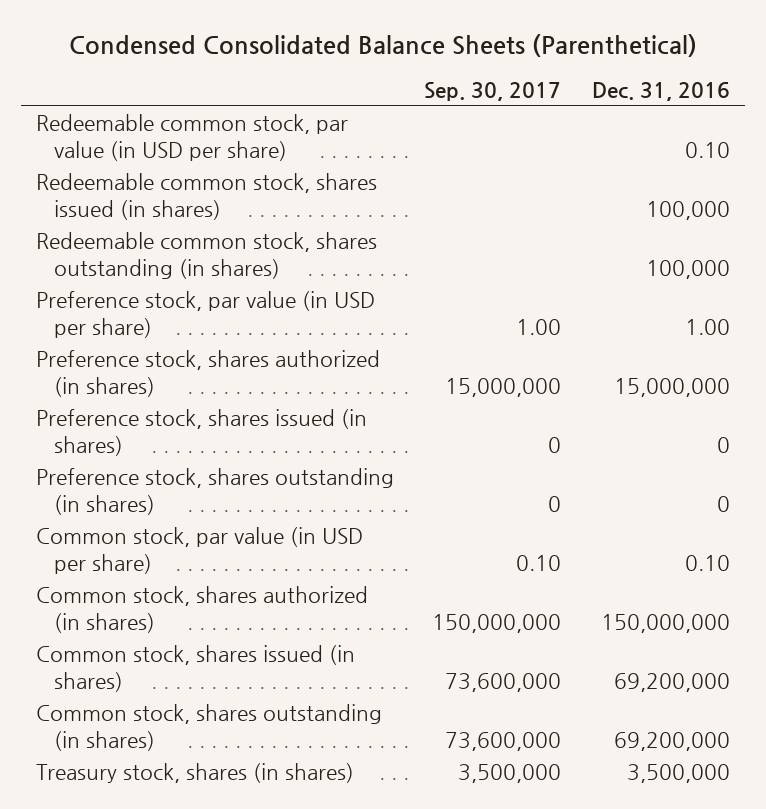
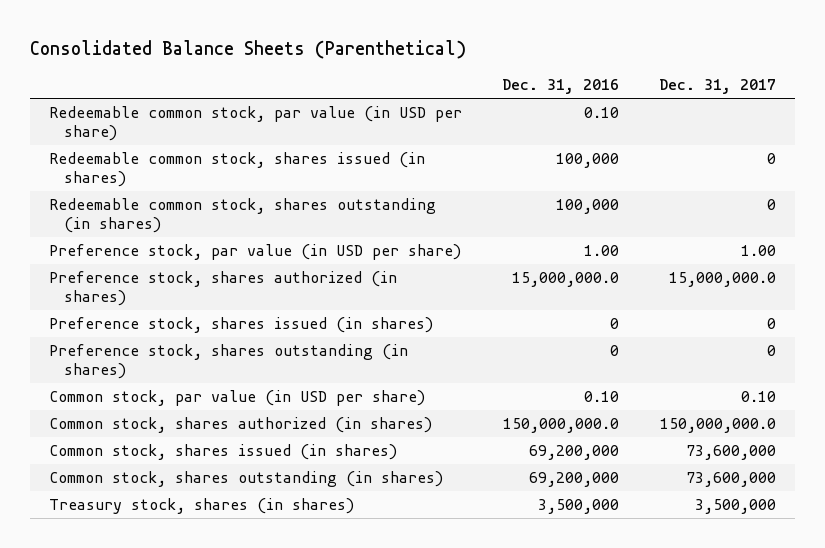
[68,33,697,57] Condensed Consolidated Balance Sheets (Parenthetical) -> [29,39,466,59] Consolidated Balance Sheets (Parenthetical)
[424,81,562,101] Sep. 30, 2017 -> none
none -> [658,79,776,95] Dec. 31, 2017
[613,377,730,397] 15,000,000 -> [511,272,619,288] 15,000,000.0
[600,613,730,633] 150,000,000 -> [502,418,619,434] 150,000,000.0

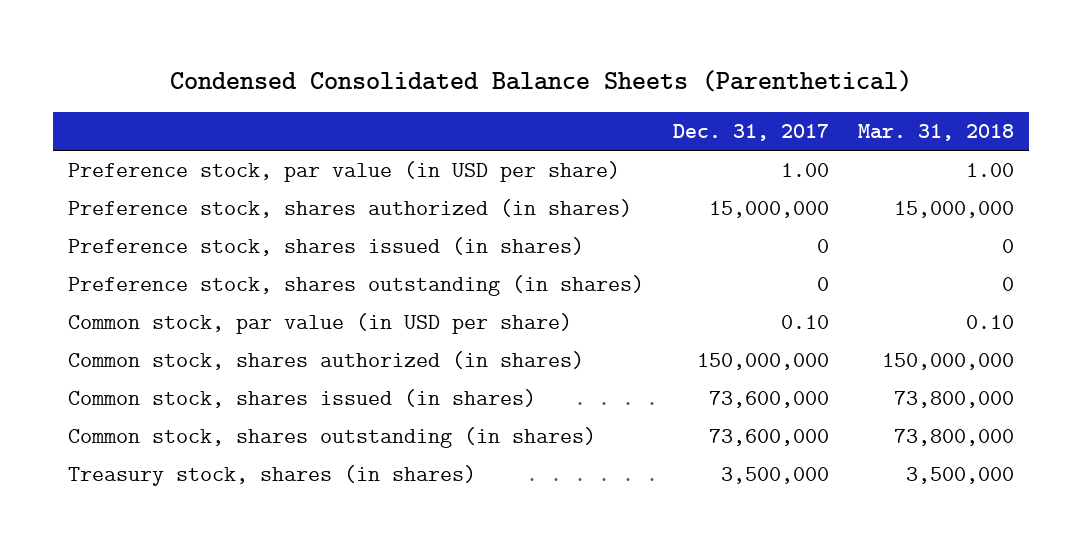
[29,39,466,59] Consolidated Balance Sheets (Parenthetical) -> [169,69,912,92] Condensed Consolidated Balance Sheets (Parenthetical)
[501,79,619,95] Dec. 31, 2016 -> none
none -> [858,124,1015,142] Mar. 31, 2018
[49,106,463,142] Redeemable common stock, par value (in USD per share) -> none
[49,152,426,188] Redeemable common stock, shares issued (in shares) -> none
[49,198,437,234] Redeemable common stock, shares outstanding (in shares) -> none
[668,272,776,288] 15,000,000.0 -> [708,201,829,219] 15,000,000
[659,418,776,434] 150,000,000.0 -> [696,353,829,371] 150,000,000

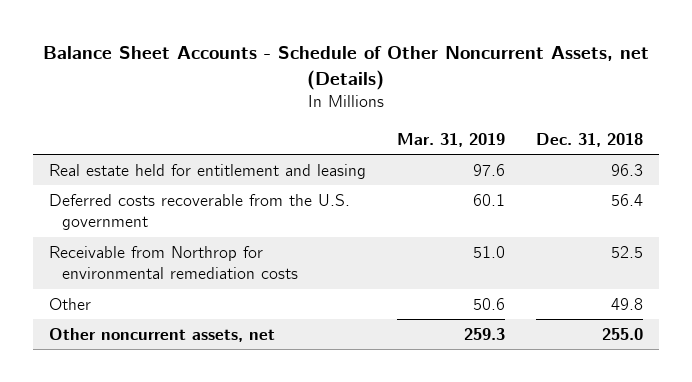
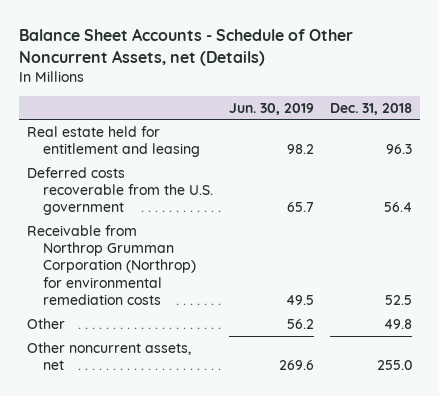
[396,132,505,147] Mar. 31, 2019 -> none
none -> [228,102,314,115] Jun. 30, 2019
[48,245,299,280] Receivable from Northrop for environmental remediation costs -> [27,224,196,306] Receivable from Northrop Grumman Corporation (Northrop) for environmental remediation costs

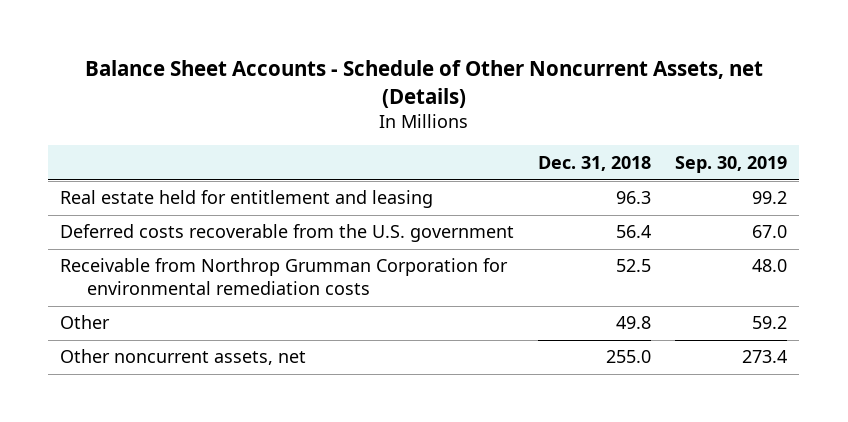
[228,102,314,115] Jun. 30, 2019 -> none
none -> [675,155,788,173] Sep. 30, 2019
[27,224,196,306] Receivable from Northrop Grumman Corporation (Northrop) for environmental remediation costs -> [60,258,509,295] Receivable from Northrop Grumman Corporation for environmental remediation costs

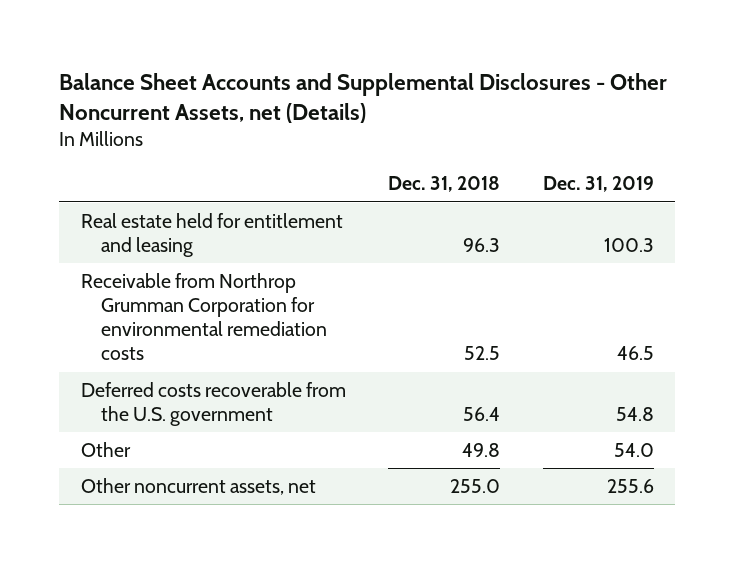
[84,60,763,108] Balance Sheet Accounts - Schedule of Other Noncurrent Assets, net (Details) -> [59,72,668,123] Balance Sheet Accounts and Supplemental Disclosures - Other Noncurrent Assets, net (Details)
[675,155,788,173] Sep. 30, 2019 -> none
none -> [542,176,654,193] Dec. 31, 2019
[60,224,515,243] Deferred costs recoverable from the U.S. government -> [80,381,346,427] Deferred costs recoverable from the U.S. government

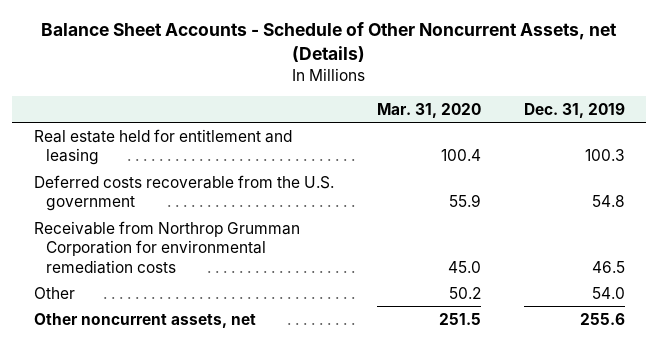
[59,72,668,123] Balance Sheet Accounts and Supplemental Disclosures - Other Noncurrent Assets, net (Details) -> [41,22,618,63] Balance Sheet Accounts - Schedule of Other Noncurrent Assets, net (Details)
[388,176,501,193] Dec. 31, 2018 -> none
none -> [376,102,481,118] Mar. 31, 2020
[80,272,327,361] Receivable from Northrop Grumman Corporation for environmental remediation costs -> [33,220,300,274] Receivable from Northrop Grumman Corporation for environmental remediation costs

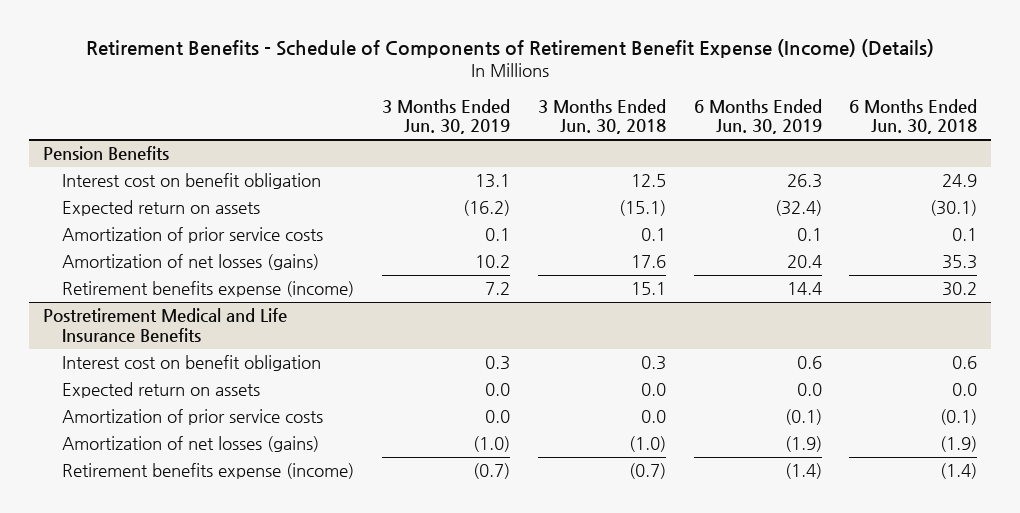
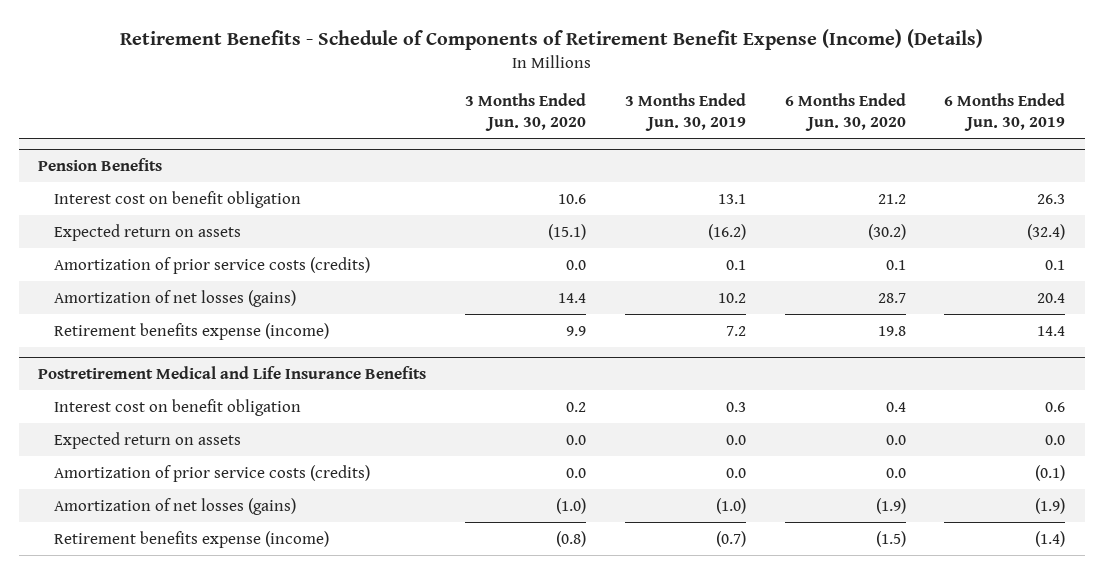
[537,98,666,135] 3 Months Ended Jun. 30, 2018 -> none
[849,98,978,135] 6 Months Ended Jun. 30, 2018 -> none
none -> [464,93,586,131] 3 Months Ended Jun. 30, 2020
none -> [784,93,906,131] 6 Months Ended Jun. 30, 2020
[61,227,323,244] Amortization of prior service costs -> [53,256,370,274] Amortization of prior service costs (credits)
[61,409,323,426] Amortization of prior service costs -> [53,464,370,482] Amortization of prior service costs (credits)

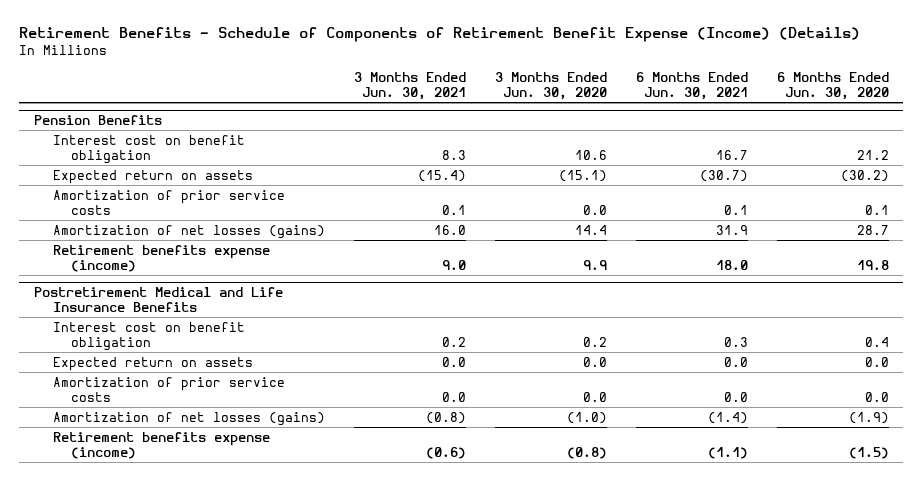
[624,93,746,131] 3 Months Ended Jun. 30, 2019 -> none
[944,93,1066,131] 6 Months Ended Jun. 30, 2019 -> none
none -> [353,71,466,100] 3 Months Ended Jun. 30, 2021
none -> [635,71,748,100] 6 Months Ended Jun. 30, 2021
[53,256,370,274] Amortization of prior service costs (credits) -> [52,189,285,215] Amortization of prior service costs
[53,464,370,482] Amortization of prior service costs (credits) -> [52,376,285,402] Amortization of prior service costs

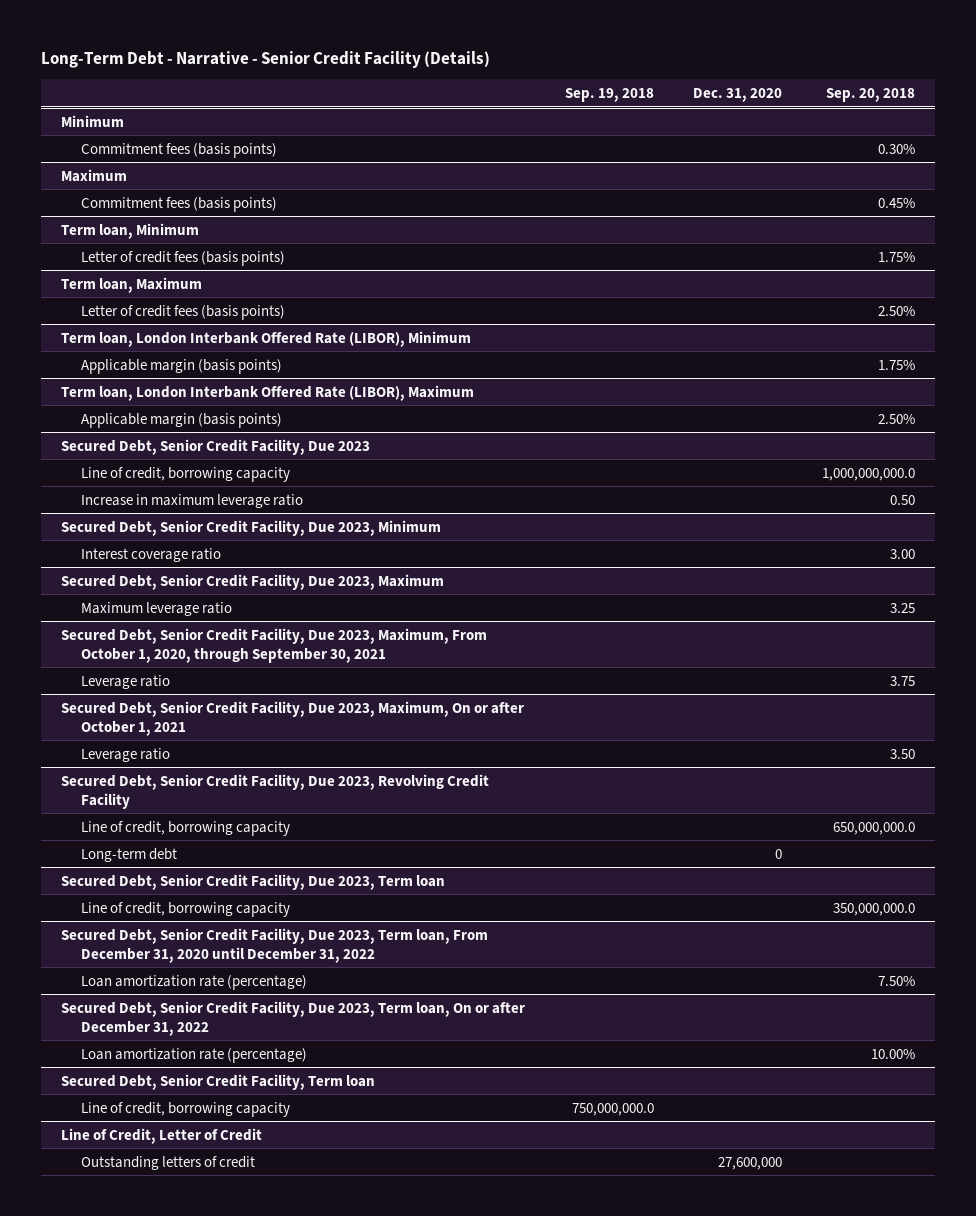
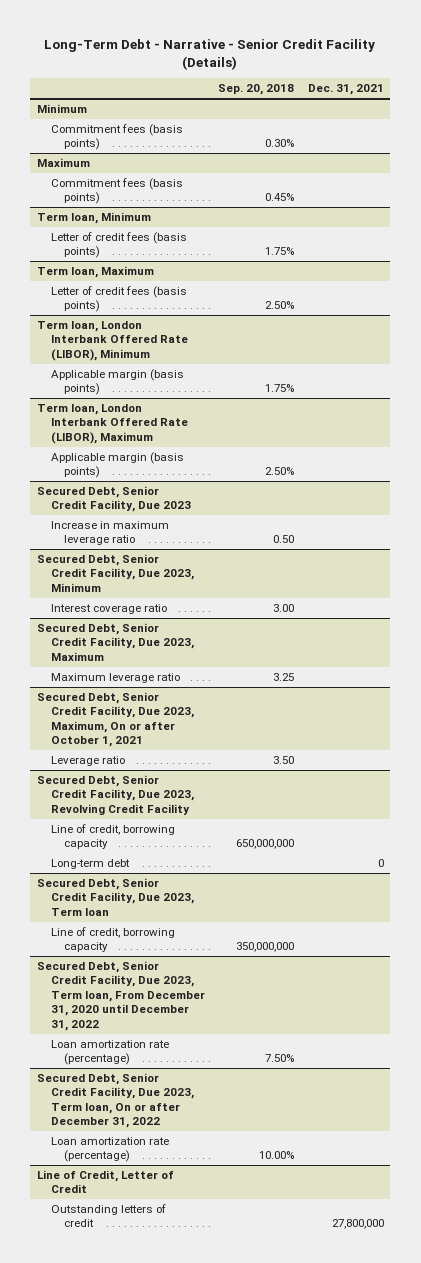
[564,87,654,102] Sep. 19, 2018 -> none
[693,87,783,102] Dec. 31, 2020 -> none
none -> [307,84,384,96] Dec. 31, 2021
[81,466,291,482] Line of credit, borrowing capacity -> none
[61,627,488,663] Secured Debt, Senior Credit Facility, Due 2023, Maximum, From October 1, 2020, through September 30, 2021 -> none
[81,674,171,689] Leverage ratio -> none
[832,821,915,835] 650,000,000.0 -> [236,839,295,850] 650,000,000
[832,902,915,916] 350,000,000.0 -> [236,942,295,953] 350,000,000
[61,1073,376,1090] Secured Debt, Senior Credit Facility, Term loan -> none
[81,1101,291,1117] Line of credit, borrowing capacity -> none

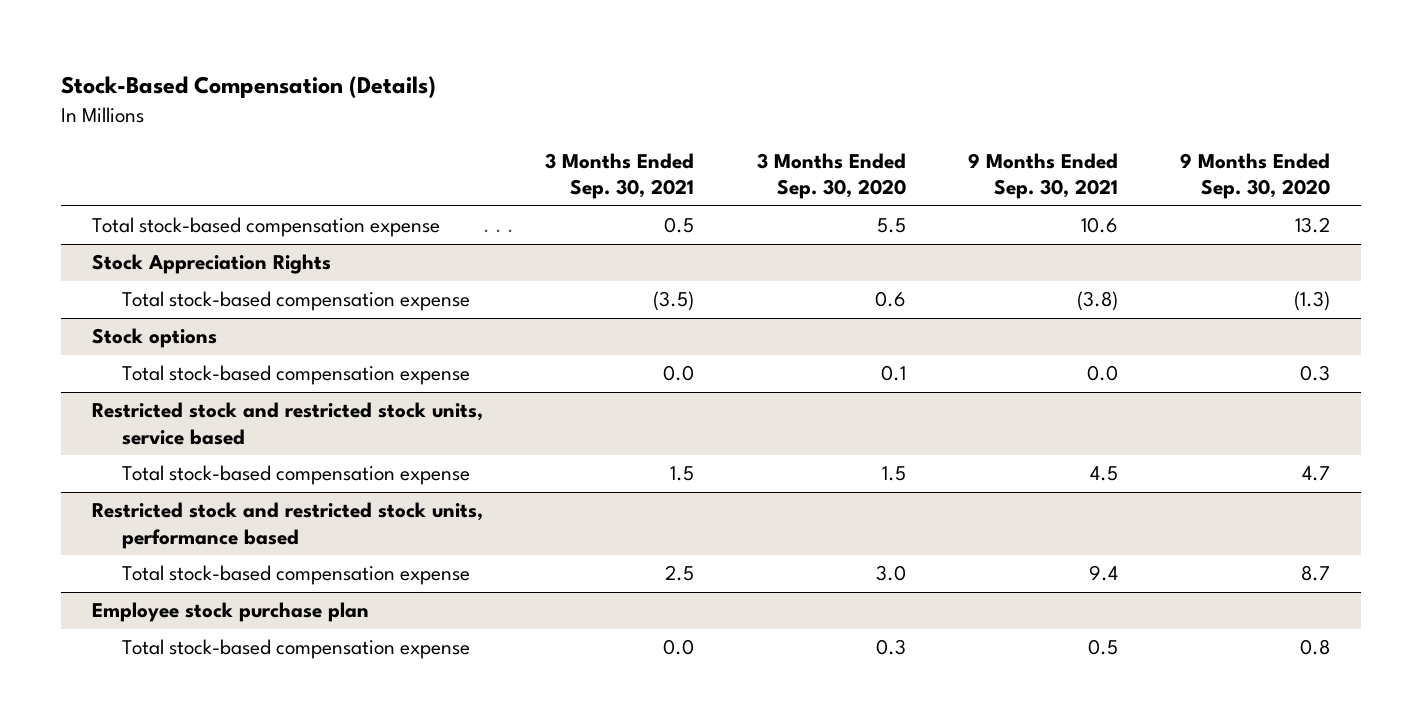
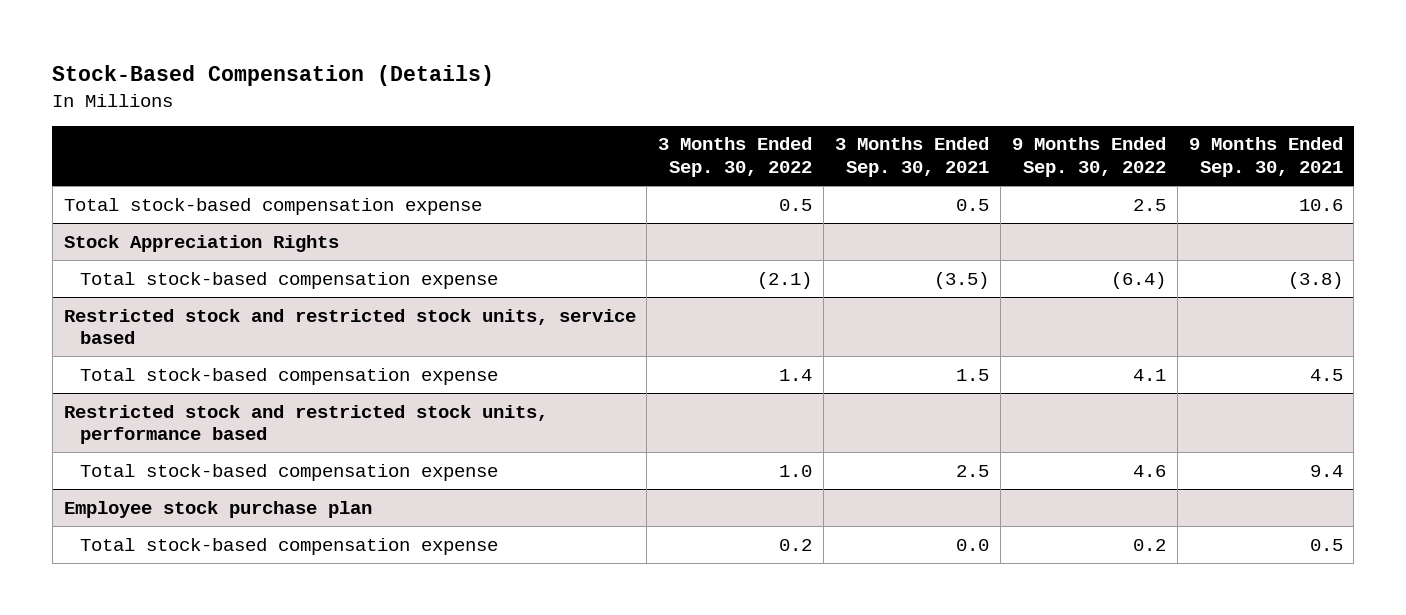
[756,153,906,200] 3 Months Ended Sep. 30, 2020 -> none
[1180,153,1331,200] 9 Months Ended Sep. 30, 2020 -> none
none -> [658,137,813,177] 3 Months Ended Sep. 30, 2022
none -> [1011,137,1166,177] 9 Months Ended Sep. 30, 2022
[91,328,217,349] Stock options -> none
[122,365,471,386] Total stock-based compensation expense -> none

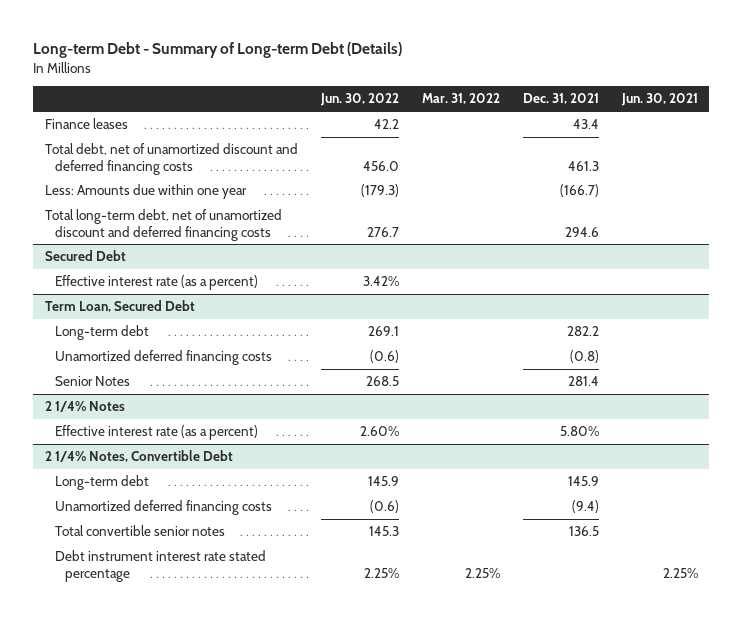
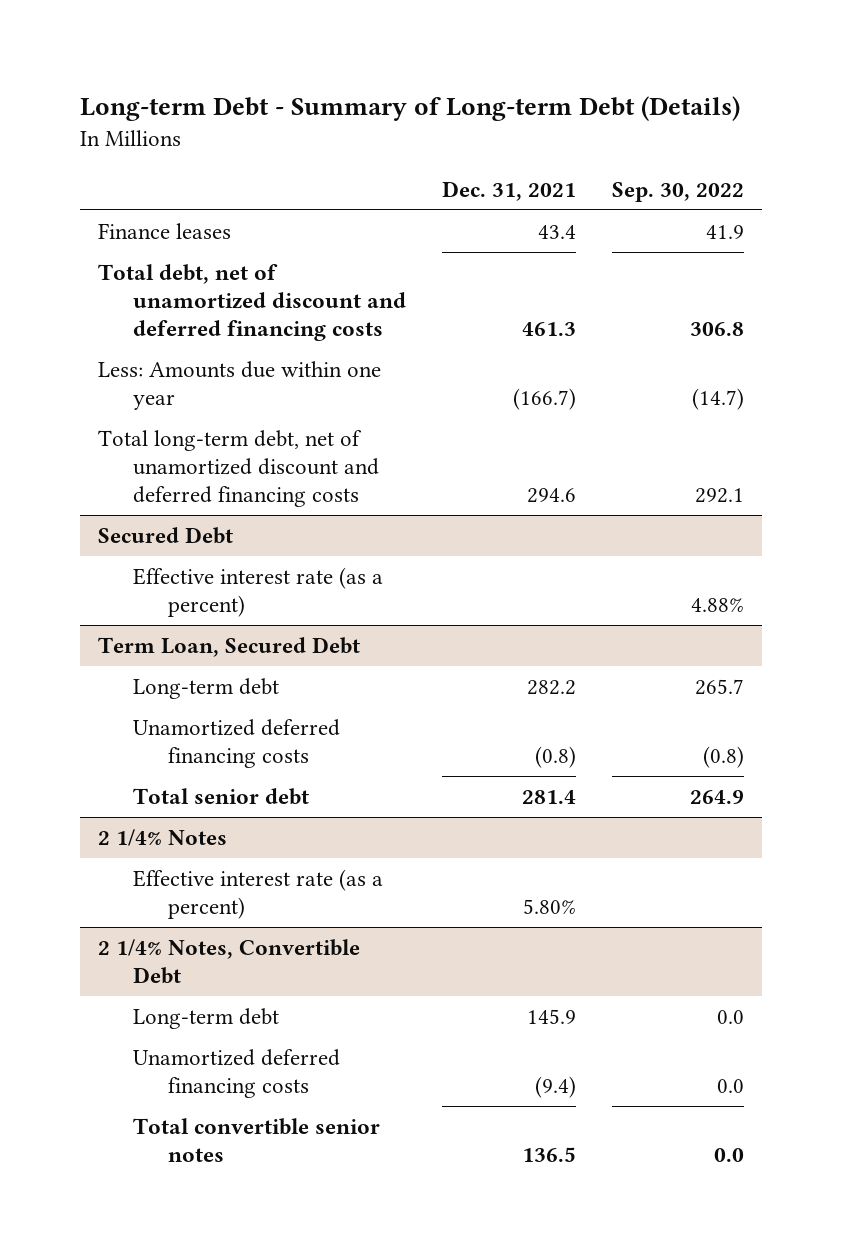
[319,93,399,107] Jun. 30, 2022 -> none
[421,93,500,105] Mar. 31, 2022 -> none
[620,93,698,107] Jun. 30, 2021 -> none
none -> [611,182,744,203] Sep. 30, 2022
[54,376,130,387] Senior Notes -> [132,787,309,805] Total senior debt
[54,550,266,582] Debt instrument interest rate stated percentage -> none

